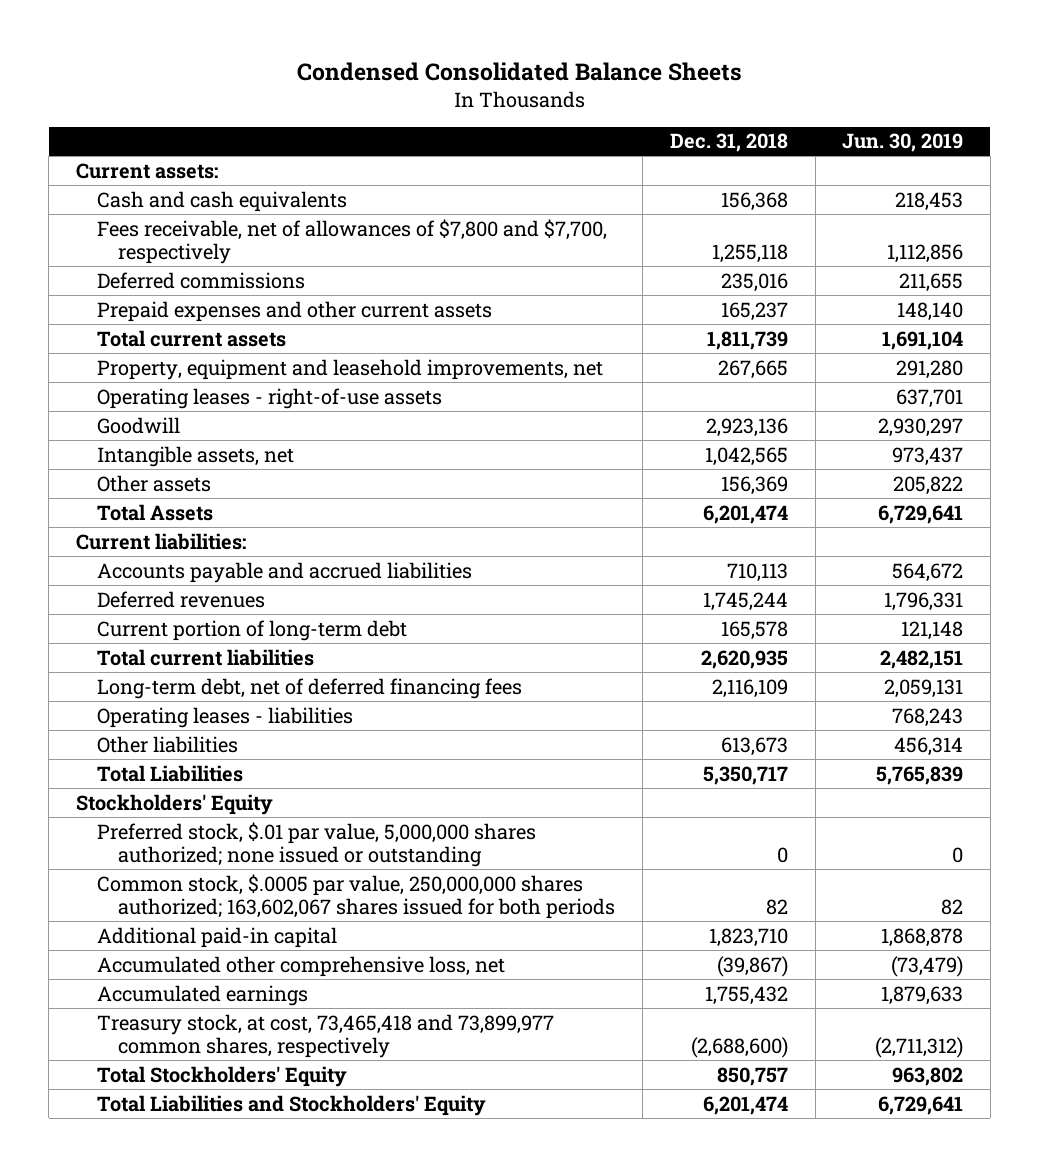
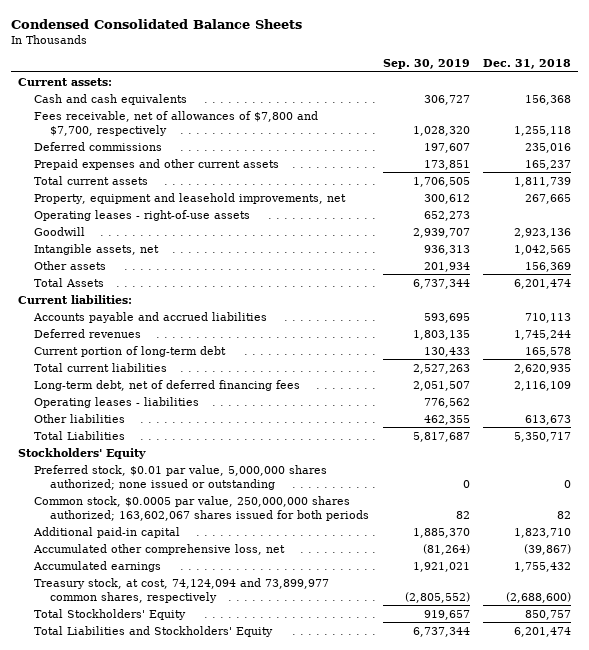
[842,133,964,153] Jun. 30, 2019 -> none
none -> [382,59,470,70] Sep. 30, 2019
[97,821,537,867] Preferred stock, $.01 par value, 5,000,000 shares authorized; none issued or outstanding -> [34,464,328,490] Preferred stock, $0.01 par value, 5,000,000 shares authorized; none issued or outstanding
[97,873,616,919] Common stock, $.0005 par value, 250,000,000 shares authorized; 163,602,067 shares issued for both periods -> [34,495,370,521] Common stock, $0.0005 par value, 250,000,000 shares authorized; 163,602,067 shares issued for both periods
[97,1013,555,1058] Treasury stock, at cost, 73,465,418 and 73,899,977 common shares, respectively -> [34,577,330,603] Treasury stock, at cost, 74,124,094 and 73,899,977 common shares, respectively

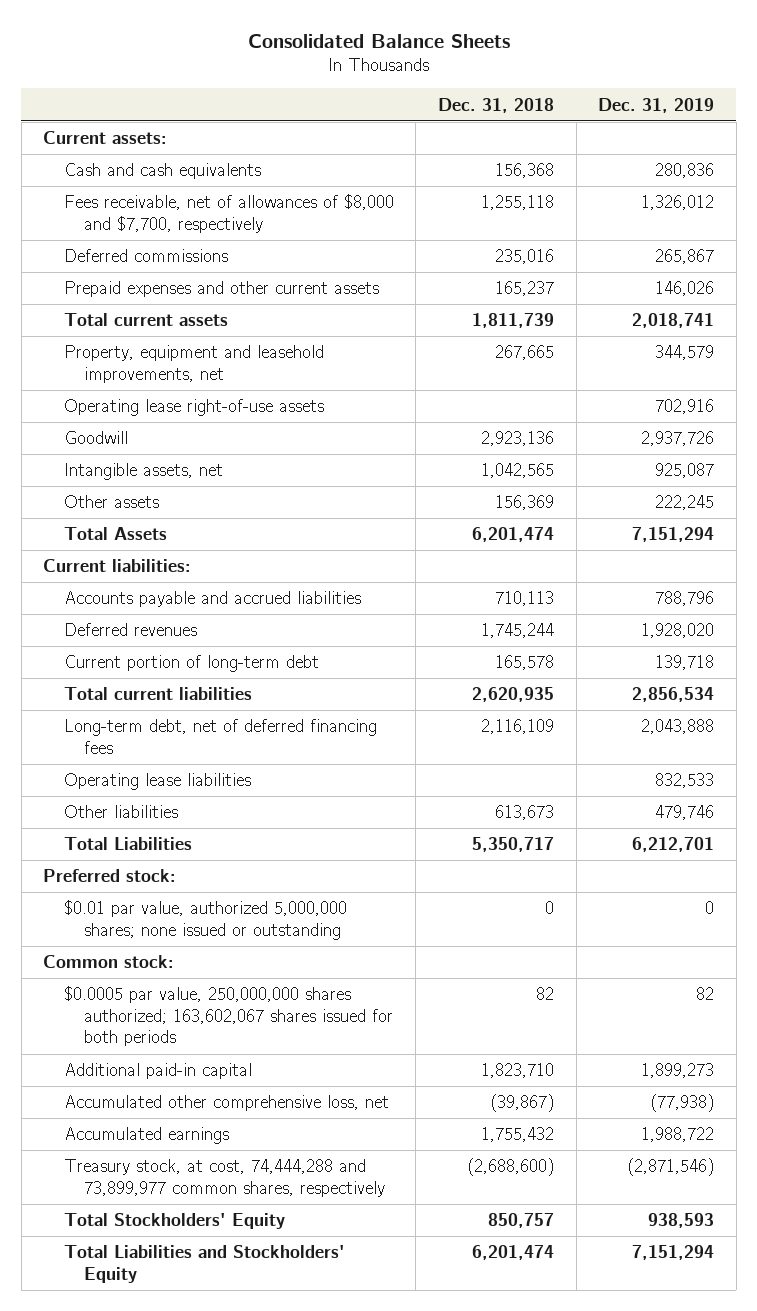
[11,18,303,29] Condensed Consolidated Balance Sheets -> [247,33,510,48] Consolidated Balance Sheets
[382,59,470,70] Sep. 30, 2019 -> none
none -> [598,97,715,113] Dec. 31, 2019
[34,110,319,136] Fees receivable, net of allowances of $7,800 and $7,700, respectively -> [63,194,394,233] Fees receivable, net of allowances of $8,000 and $7,700, respectively
[34,209,251,221] Operating leases - right-of-use assets -> [63,399,324,417] Operating lease right-of-use assets
[34,396,200,408] Operating leases - liabilities -> [63,773,251,791] Operating lease liabilities
[18,447,147,459] Stockholders' Equity -> none
none -> [43,869,177,883] Preferred stock:
[34,464,328,490] Preferred stock, $0.01 par value, 5,000,000 shares authorized; none issued or outstanding -> [63,900,347,940] $0.01 par value, authorized 5,000,000 shares; none issued or outstanding
none -> [43,955,175,969] Common stock:
[34,495,370,521] Common stock, $0.0005 par value, 250,000,000 shares authorized; 163,602,067 shares issued for both periods -> [63,986,393,1047] $0.0005 par value, 250,000,000 shares authorized; 163,602,067 shares issued for both periods
[34,577,330,603] Treasury stock, at cost, 74,124,094 and 73,899,977 common shares, respectively -> [63,1159,385,1197] Treasury stock, at cost, 74,444,288 and 73,899,977 common shares, respectively

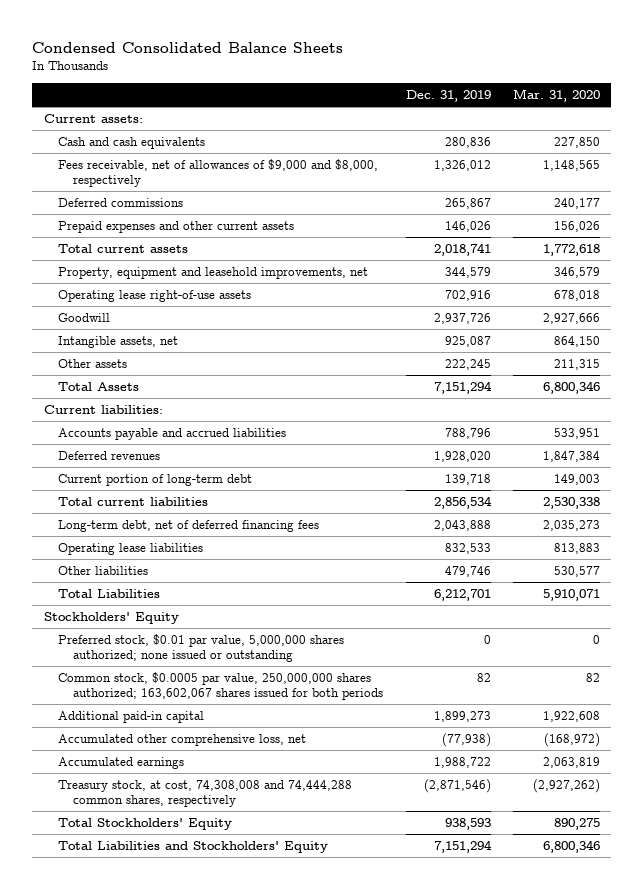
[247,33,510,48] Consolidated Balance Sheets -> [32,41,344,53] Condensed Consolidated Balance Sheets
[437,97,554,113] Dec. 31, 2018 -> none
none -> [513,89,601,103] Mar. 31, 2020
[63,194,394,233] Fees receivable, net of allowances of $8,000 and $7,700, respectively -> [58,159,379,188] Fees receivable, net of allowances of $9,000 and $8,000, respectively
[43,869,177,883] Preferred stock: -> none
[43,955,175,969] Common stock: -> none
none -> [43,612,179,625] Stockholders' Equity
[63,900,347,940] $0.01 par value, authorized 5,000,000 shares; none issued or outstanding -> [58,634,345,663] Preferred stock, $0.01 par value, 5,000,000 shares authorized; none issued or outstanding
[63,986,393,1047] $0.0005 par value, 250,000,000 shares authorized; 163,602,067 shares issued for both periods -> [58,672,384,701] Common stock, $0.0005 par value, 250,000,000 shares authorized; 163,602,067 shares issued for both periods
[63,1159,385,1197] Treasury stock, at cost, 74,444,288 and 73,899,977 common shares, respectively -> [58,780,353,808] Treasury stock, at cost, 74,308,008 and 74,444,288 common shares, respectively

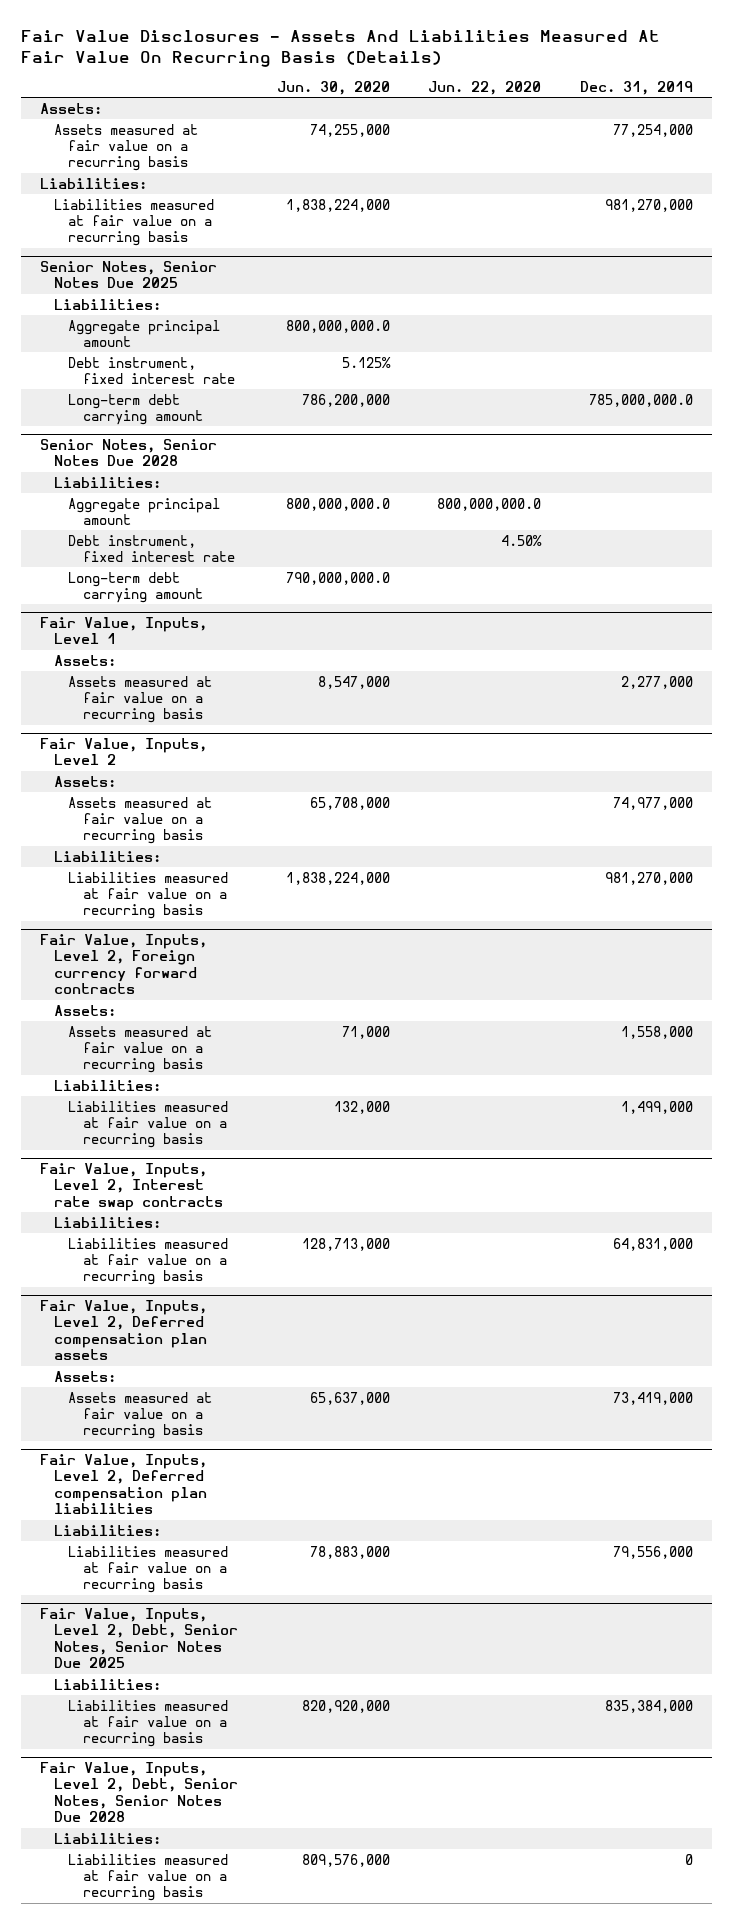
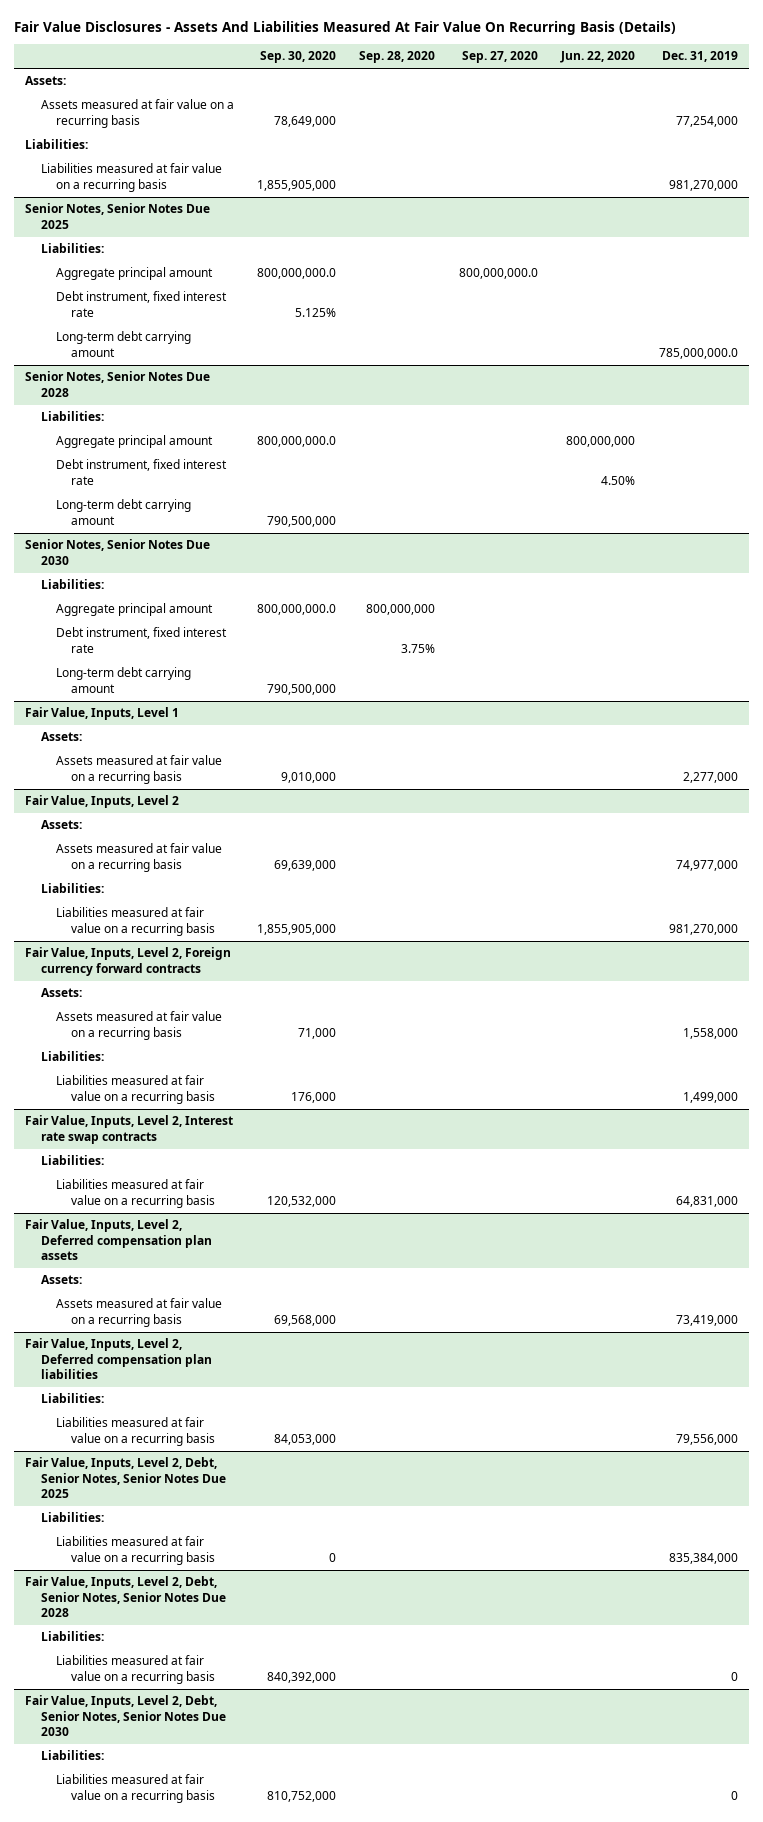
[276,80,390,95] Jun. 30, 2020 -> none
none -> [259,51,336,64] Sep. 30, 2020
none -> [359,51,436,64] Sep. 28, 2020
none -> [461,51,538,64] Sep. 27, 2020
[437,497,542,511] 800,000,000.0 -> [566,436,636,448] 800,000,000
none -> [25,539,211,565] Senior Notes, Senior Notes Due 2030
none -> [40,579,104,590] Liabilities:
none -> [55,603,213,617] Aggregate principal amount
none -> [55,627,227,653] Debt instrument, fixed interest rate
none -> [55,667,191,693] Long-term debt carrying amount
none -> [25,1695,226,1736] Fair Value, Inputs, Level 2, Debt, Senior Notes, Senior Notes Due 2030
none -> [40,1750,104,1761] Liabilities:
none -> [55,1774,216,1803] Liabilities measured at fair value on a recurring basis

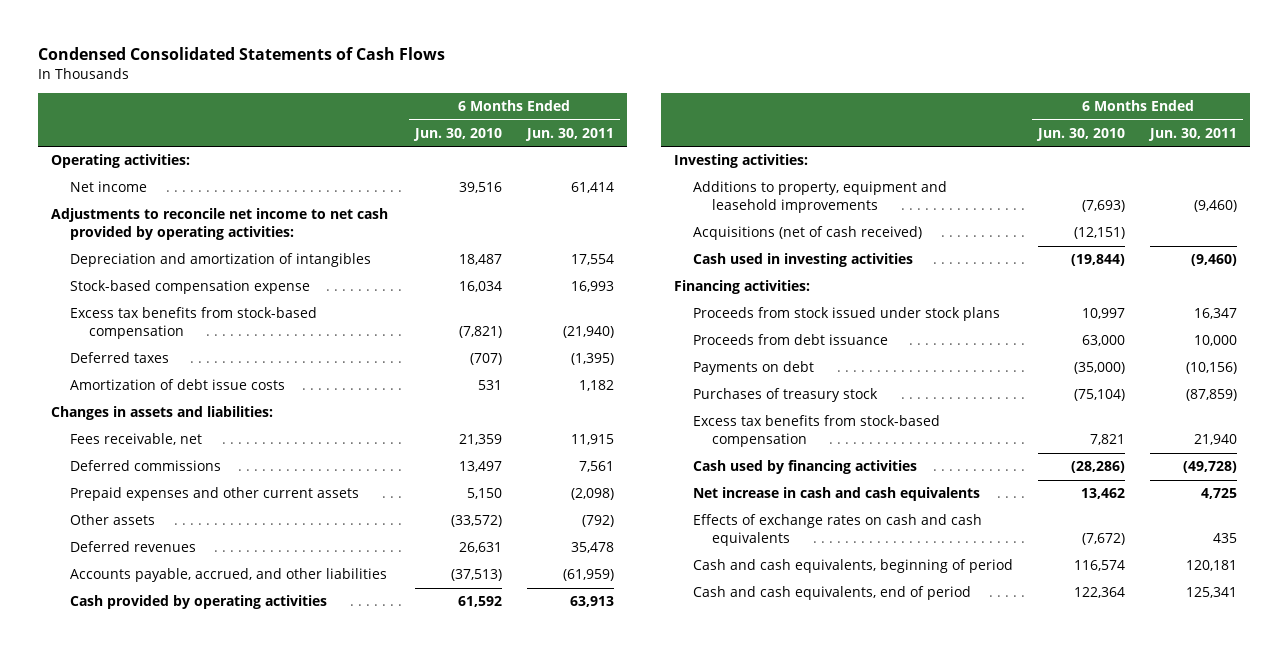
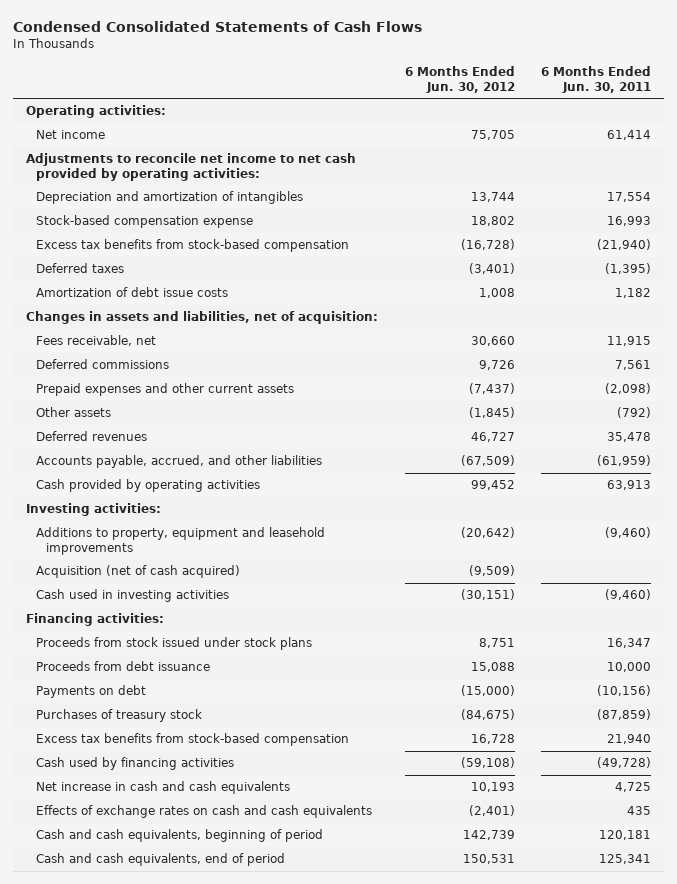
[412,127,502,141] Jun. 30, 2010 -> none
none -> [404,66,515,93] 6 Months Ended Jun. 30, 2012
[50,406,273,421] Changes in assets and liabilities: -> [26,311,379,325] Changes in assets and liabilities, net of acquisition:
[692,226,922,241] Acquisitions (net of cash received) -> [36,565,241,579] Acquisition (net of cash acquired)

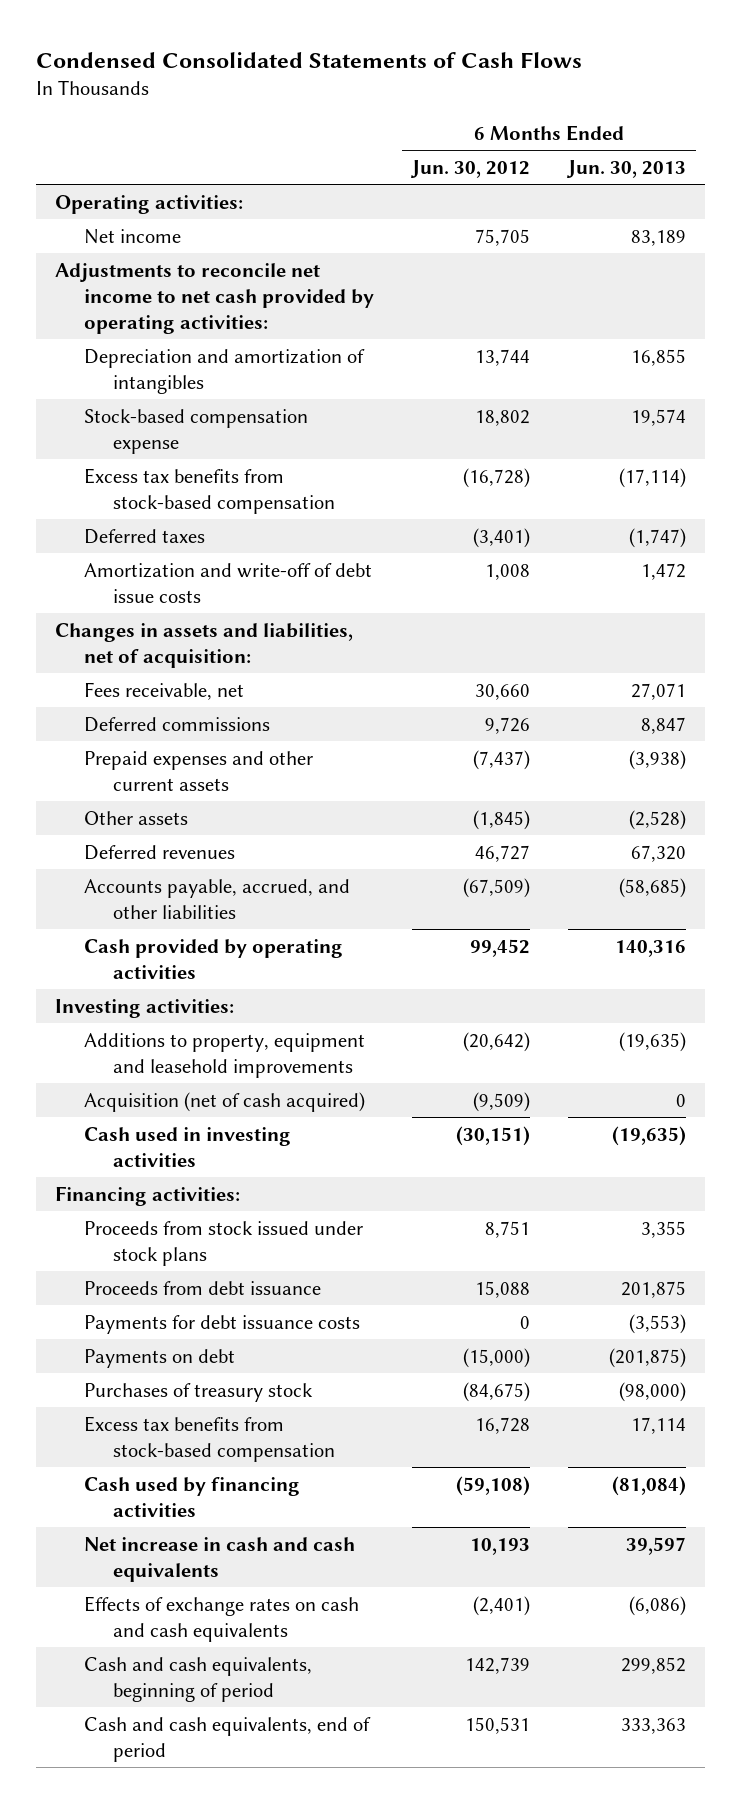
[540,66,651,93] 6 Months Ended Jun. 30, 2011 -> none
none -> [566,159,687,178] Jun. 30, 2013
[36,287,229,298] Amortization of debt issue costs -> [83,562,372,603] Amortization and write-off of debt issue costs
none -> [83,1314,360,1334] Payments for debt issuance costs

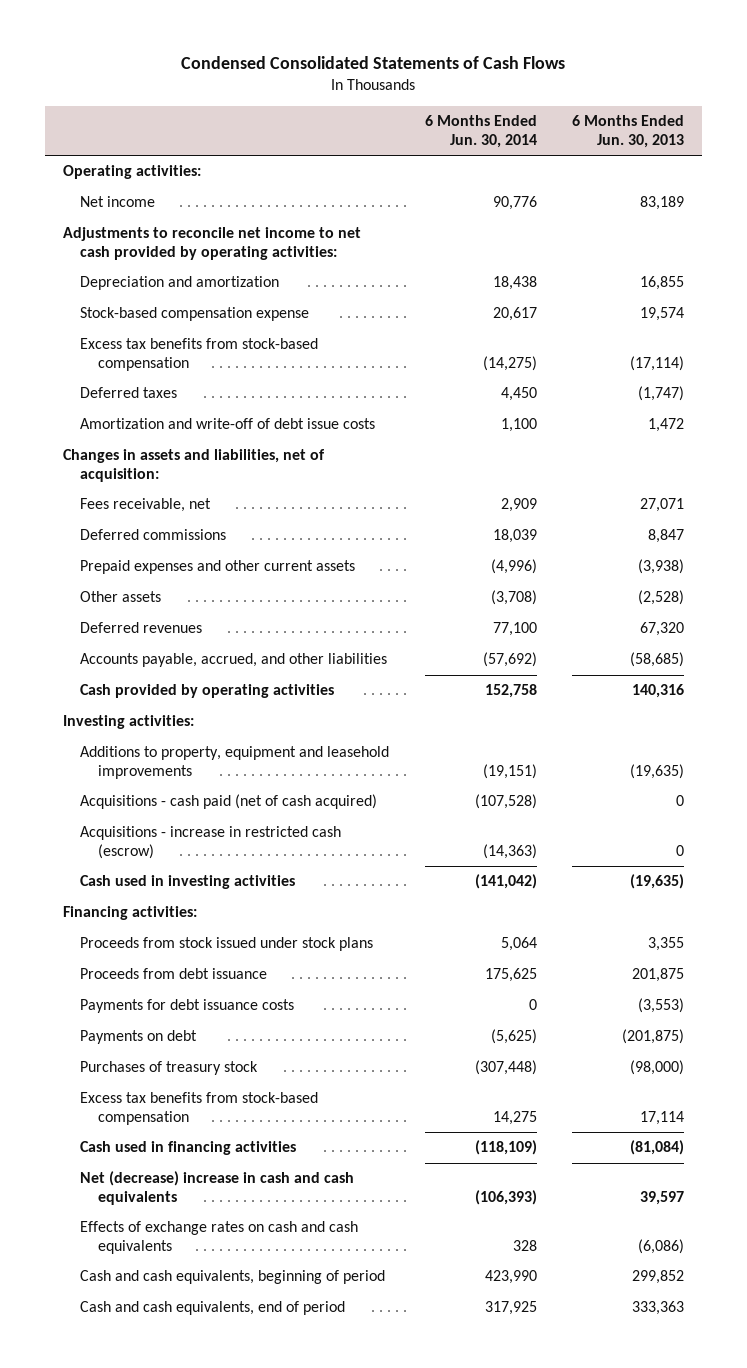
[410,159,531,178] Jun. 30, 2012 -> none
none -> [424,115,537,148] 6 Months Ended Jun. 30, 2014
[83,348,365,394] Depreciation and amortization of intangibles -> [80,276,280,291] Depreciation and amortization
[83,1091,365,1112] Acquisition (net of cash acquired) -> [80,794,378,810] Acquisitions - cash paid (net of cash acquired)
none -> [80,826,342,859] Acquisitions - increase in restricted cash (escrow)
[83,1476,300,1517] Cash used by financing activities -> [80,1141,297,1156] Cash used in financing activities
[83,1536,355,1582] Net increase in cash and cash equivalents -> [80,1171,355,1205] Net (decrease) increase in cash and cash equivalents

